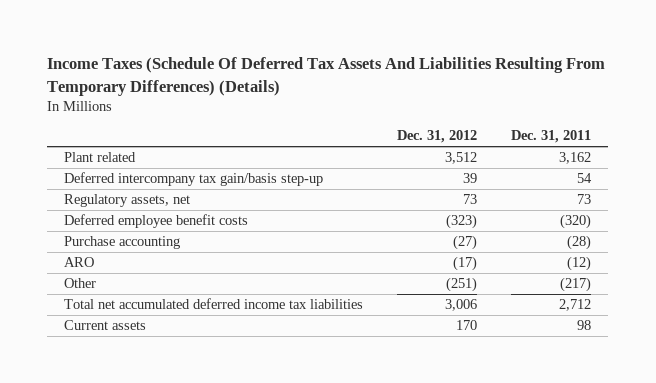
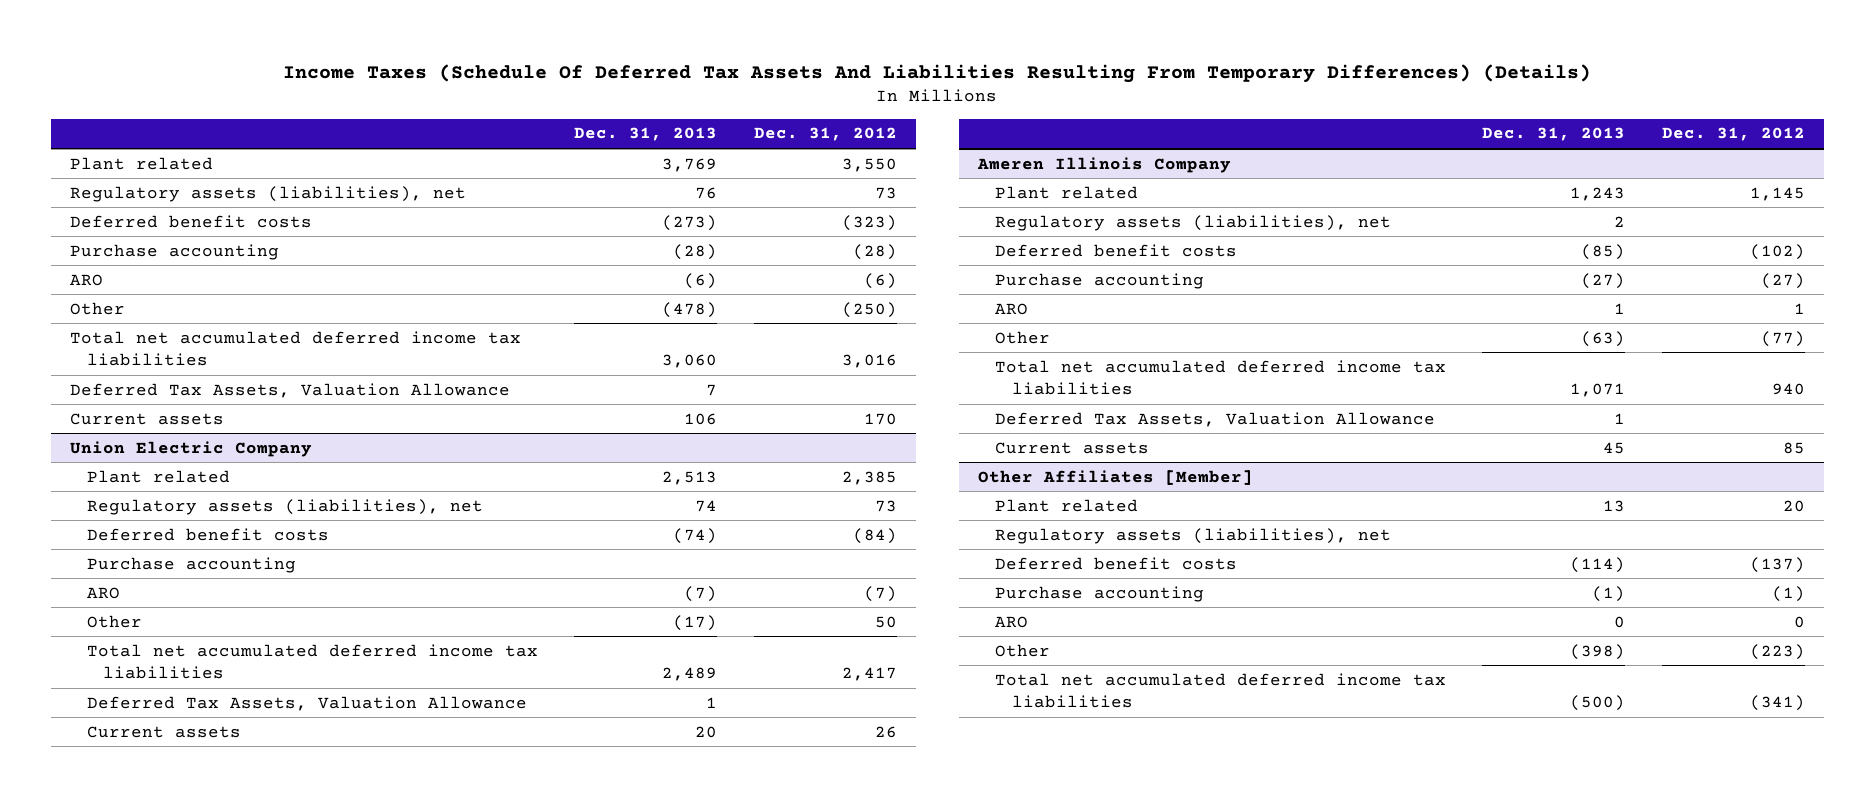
[511,130,592,144] Dec. 31, 2011 -> none
none -> [574,127,718,142] Dec. 31, 2013
[64,172,324,187] Deferred intercompany tax gain/basis step-up -> none
[445,152,478,165] 3,512 -> [842,157,898,172] 3,550
[64,194,191,208] Regulatory assets, net -> [69,185,466,202] Regulatory assets (liabilities), net
[64,214,249,229] Deferred employee benefit costs -> [69,214,312,228] Deferred benefit costs
[453,235,478,251] (27) -> [853,243,898,260] (28)
[453,256,478,272] (17) -> [864,272,898,289] (6)
[446,277,478,293] (251) -> [842,301,898,318] (250)
[445,299,478,312] 3,006 -> [842,354,898,369] 3,016
none -> [69,382,510,398] Deferred Tax Assets, Valuation Allowance
none -> [69,440,312,457] Union Electric Company
none -> [86,469,230,483] Plant related
none -> [86,498,483,515] Regulatory assets (liabilities), net
none -> [86,527,329,541] Deferred benefit costs
none -> [86,556,296,573] Purchase accounting
none -> [86,586,120,599] ARO
none -> [86,614,142,628] Other
none -> [86,643,538,680] Total net accumulated deferred income tax liabilities
none -> [86,695,527,711] Deferred Tax Assets, Valuation Allowance
none -> [86,725,241,738] Current assets
none -> [976,156,1231,173] Ameren Illinois Company
none -> [994,185,1138,199] Plant related
none -> [994,214,1391,231] Regulatory assets (liabilities), net
none -> [994,243,1237,257] Deferred benefit costs
none -> [994,272,1204,289] Purchase accounting
none -> [994,302,1028,315] ARO
none -> [994,330,1050,344] Other
none -> [994,359,1446,396] Total net accumulated deferred income tax liabilities
none -> [994,411,1435,427] Deferred Tax Assets, Valuation Allowance
none -> [994,441,1149,454] Current assets
none -> [977,469,1253,485] Other Affiliates [Member]
none -> [994,498,1138,512] Plant related
none -> [994,527,1391,544] Regulatory assets (liabilities), net
none -> [994,556,1237,570] Deferred benefit costs
none -> [994,585,1204,602] Purchase accounting
none -> [994,615,1028,628] ARO
none -> [994,643,1050,657] Other
none -> [994,672,1446,709] Total net accumulated deferred income tax liabilities

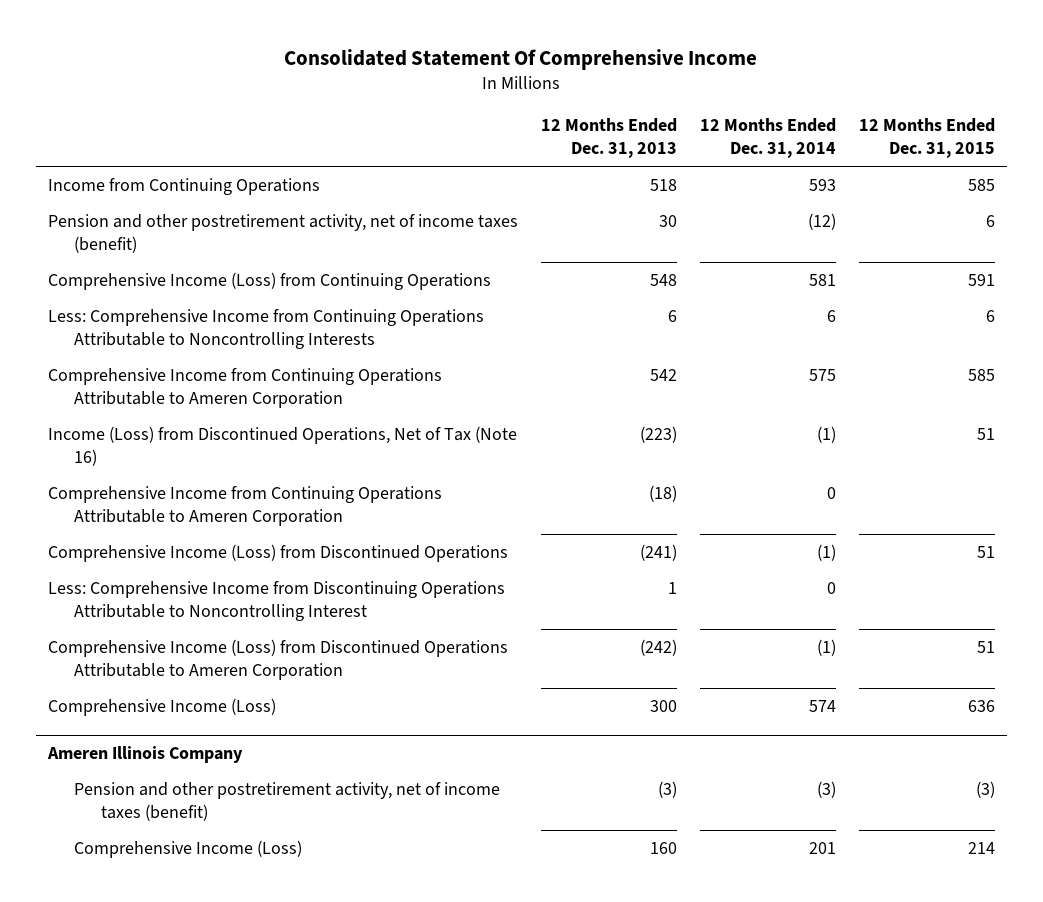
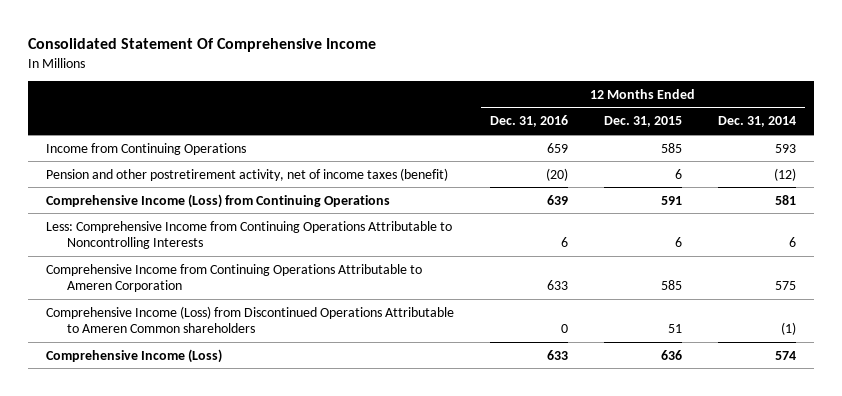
[540,118,677,159] 12 Months Ended Dec. 31, 2013 -> none
none -> [490,115,569,128] Dec. 31, 2016
[47,425,517,467] Income (Loss) from Discontinued Operations, Net of Tax (Note 16) -> none
[47,485,442,527] Comprehensive Income from Continuing Operations Attributable to Ameren Corporation -> none
[47,543,508,562] Comprehensive Income (Loss) from Discontinued Operations -> none
[47,580,505,622] Less: Comprehensive Income from Discontinuing Operations Attributable to Noncontrolling Interest -> none
[47,638,508,681] Comprehensive Income (Loss) from Discontinued Operations Attributable to Ameren Corporation -> [46,305,455,333] Comprehensive Income (Loss) from Discontinued Operations Attributable to Ameren Common shareholders
[46,746,243,764] Ameren Illinois Company -> none
[74,781,501,822] Pension and other postretirement activity, net of income taxes (benefit) -> none
[74,839,303,858] Comprehensive Income (Loss) -> none

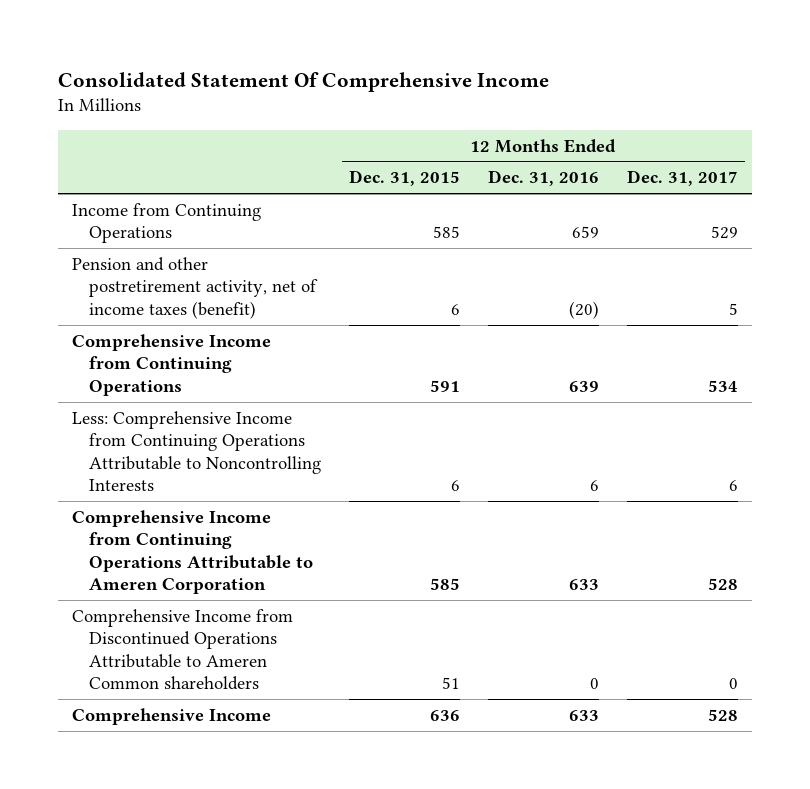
[717,116,796,128] Dec. 31, 2014 -> none
none -> [626,170,738,187] Dec. 31, 2017
[46,193,391,208] Comprehensive Income (Loss) from Continuing Operations -> [71,333,271,396] Comprehensive Income from Continuing Operations
[46,305,455,333] Comprehensive Income (Loss) from Discontinued Operations Attributable to Ameren Common shareholders -> [71,608,293,690] Comprehensive Income from Discontinued Operations Attributable to Ameren Common shareholders
[46,348,223,363] Comprehensive Income (Loss) -> [71,707,271,725] Comprehensive Income

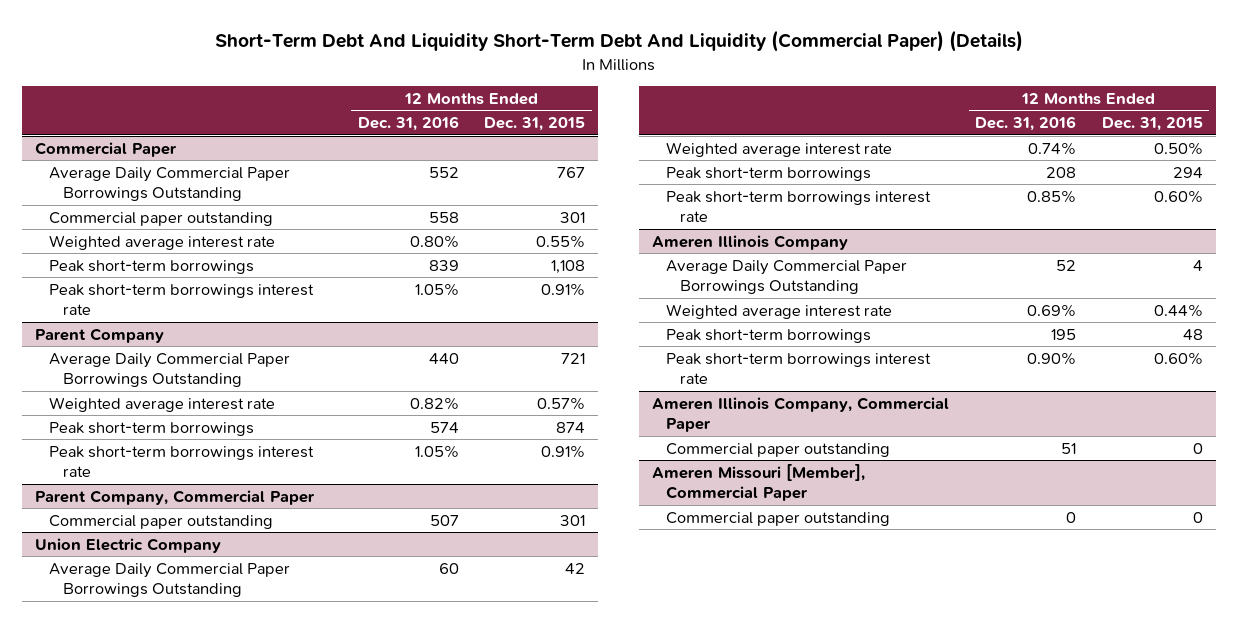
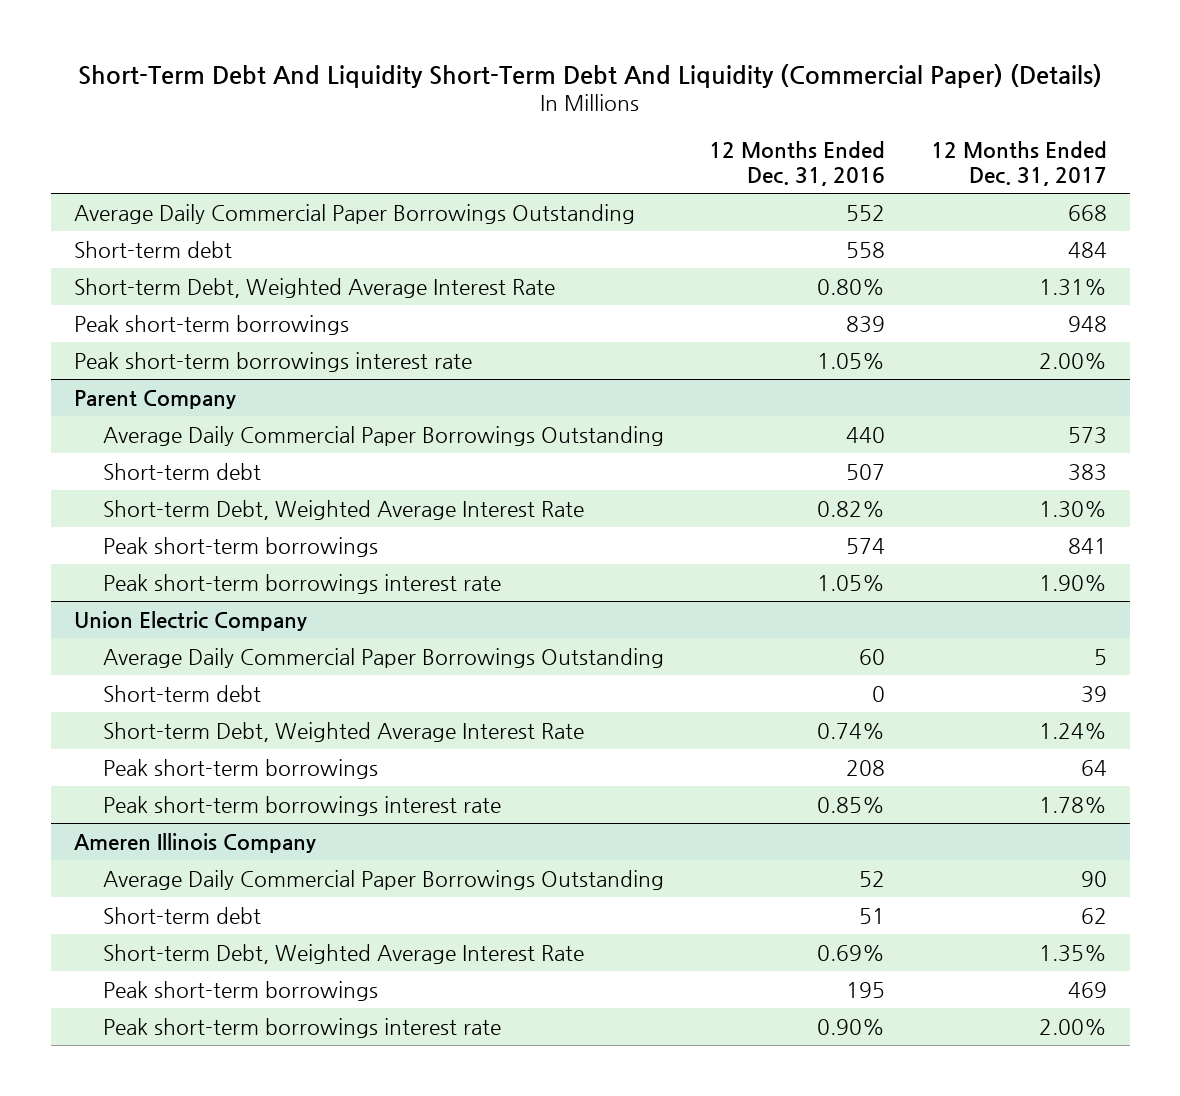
[484,117,586,132] Dec. 31, 2015 -> none
none -> [930,140,1107,186] 12 Months Ended Dec. 31, 2017
[34,141,177,157] Commercial Paper -> none
[48,211,273,226] Commercial paper outstanding -> [73,240,232,258] Short-term debt
[48,234,275,250] Weighted average interest rate -> [73,277,555,298] Short-term Debt, Weighted Average Interest Rate
none -> [102,462,261,480] Short-term debt
[48,396,275,412] Weighted average interest rate -> [102,499,584,520] Short-term Debt, Weighted Average Interest Rate
[34,489,315,505] Parent Company, Commercial Paper -> none
[48,514,273,529] Commercial paper outstanding -> none
none -> [102,684,261,702] Short-term debt
[666,141,893,157] Weighted average interest rate -> [102,721,584,742] Short-term Debt, Weighted Average Interest Rate
none -> [102,906,261,924] Short-term debt
[666,303,893,319] Weighted average interest rate -> [102,943,584,964] Short-term Debt, Weighted Average Interest Rate
[652,396,950,433] Ameren Illinois Company, Commercial Paper -> none
[666,442,891,457] Commercial paper outstanding -> none
[652,463,866,502] Ameren Missouri [Member], Commercial Paper -> none
[666,511,891,526] Commercial paper outstanding -> none

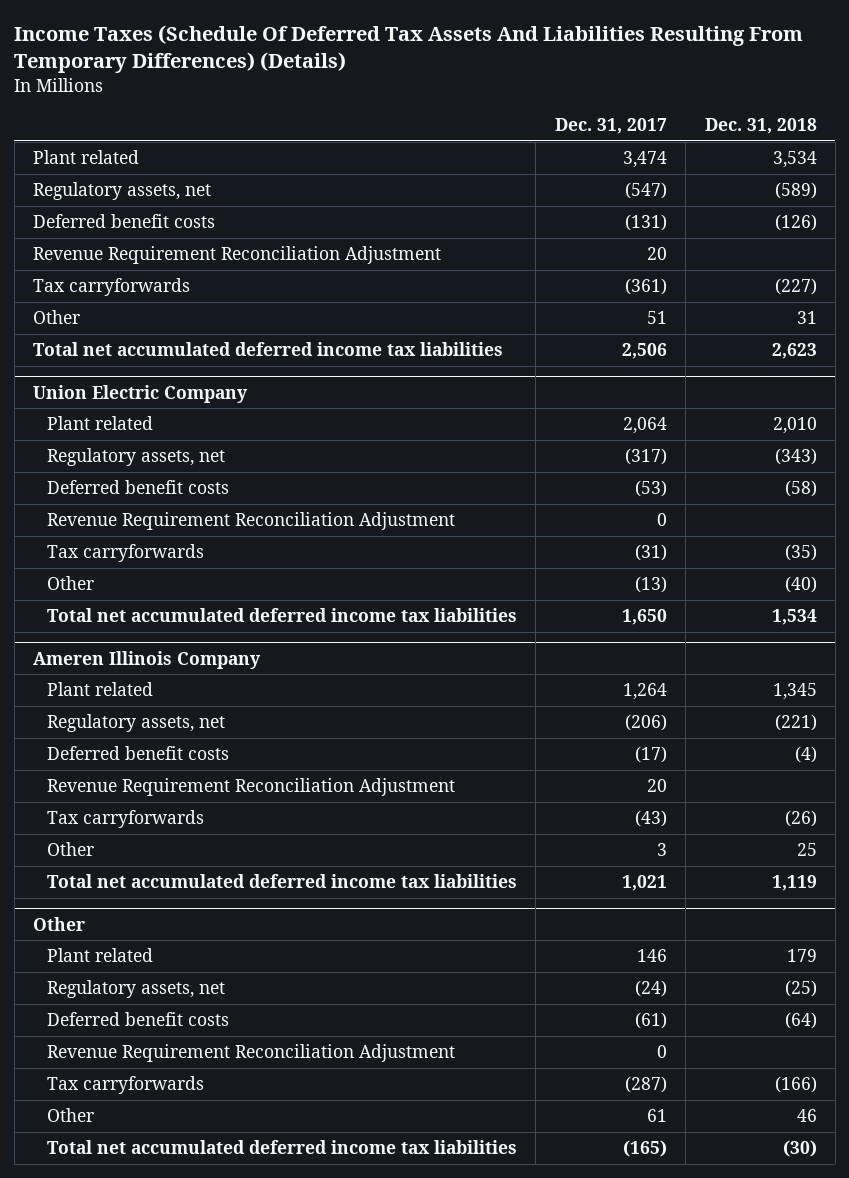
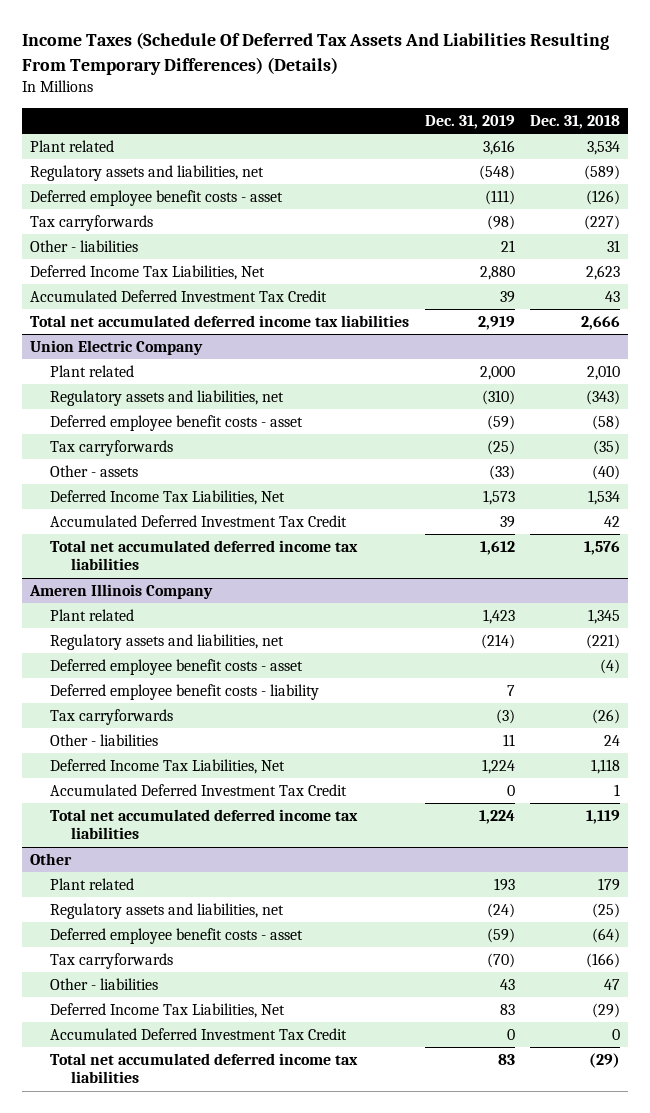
[554,118,667,135] Dec. 31, 2017 -> none
none -> [424,115,515,130] Dec. 31, 2019
[32,246,441,265] Revenue Requirement Reconciliation Adjustment -> none
[32,182,211,201] Regulatory assets, net -> [29,165,264,182] Regulatory assets and liabilities, net
[32,214,215,229] Deferred benefit costs -> [29,190,283,207] Deferred employee benefit costs - asset
[32,310,80,325] Other -> [29,240,138,253] Other - liabilities
none -> [29,265,265,281] Deferred Income Tax Liabilities, Net
none -> [29,290,327,303] Accumulated Deferred Investment Tax Credit
[771,343,817,360] 2,623 -> [581,316,621,331] 2,666
[47,512,456,531] Revenue Requirement Reconciliation Adjustment -> none
[47,448,226,467] Regulatory assets, net -> [50,390,285,407] Regulatory assets and liabilities, net
[47,480,230,495] Deferred benefit costs -> [50,415,304,432] Deferred employee benefit costs - asset
[47,576,95,591] Other -> [50,465,139,478] Other - assets
none -> [50,490,286,506] Deferred Income Tax Liabilities, Net
none -> [50,515,348,528] Accumulated Deferred Investment Tax Credit
[771,609,817,626] 1,534 -> [584,541,621,556] 1,576
[47,778,456,797] Revenue Requirement Reconciliation Adjustment -> none
[47,714,226,733] Regulatory assets, net -> [50,634,285,651] Regulatory assets and liabilities, net
[47,746,230,761] Deferred benefit costs -> [50,659,304,676] Deferred employee benefit costs - asset
none -> [50,684,320,701] Deferred employee benefit costs - liability
[47,842,95,857] Other -> [50,734,159,747] Other - liabilities
[796,843,817,857] 25 -> [604,735,621,747] 24
none -> [50,759,286,775] Deferred Income Tax Liabilities, Net
none -> [50,784,348,797] Accumulated Deferred Investment Tax Credit
[47,1044,456,1063] Revenue Requirement Reconciliation Adjustment -> none
[47,980,226,999] Regulatory assets, net -> [50,903,285,920] Regulatory assets and liabilities, net
[47,1012,230,1027] Deferred benefit costs -> [50,928,304,945] Deferred employee benefit costs - asset
[47,1108,95,1123] Other -> [50,978,159,991] Other - liabilities
[796,1109,817,1123] 46 -> [604,979,621,991] 47
none -> [50,1003,286,1019] Deferred Income Tax Liabilities, Net
none -> [50,1028,348,1041] Accumulated Deferred Investment Tax Credit
[782,1140,817,1158] (30) -> [589,1053,621,1069] (29)

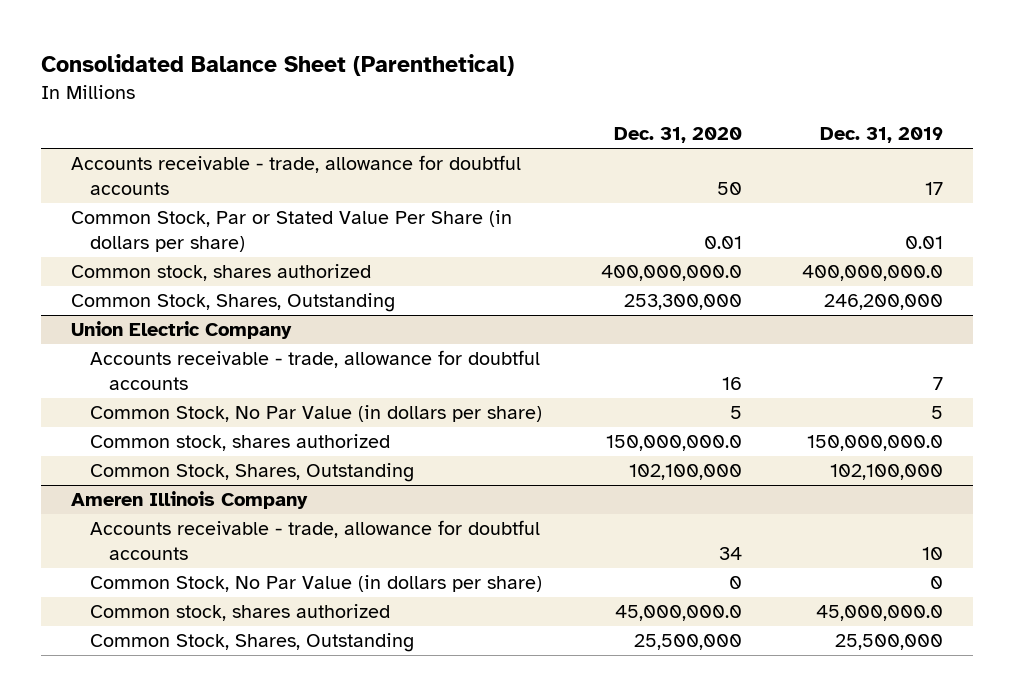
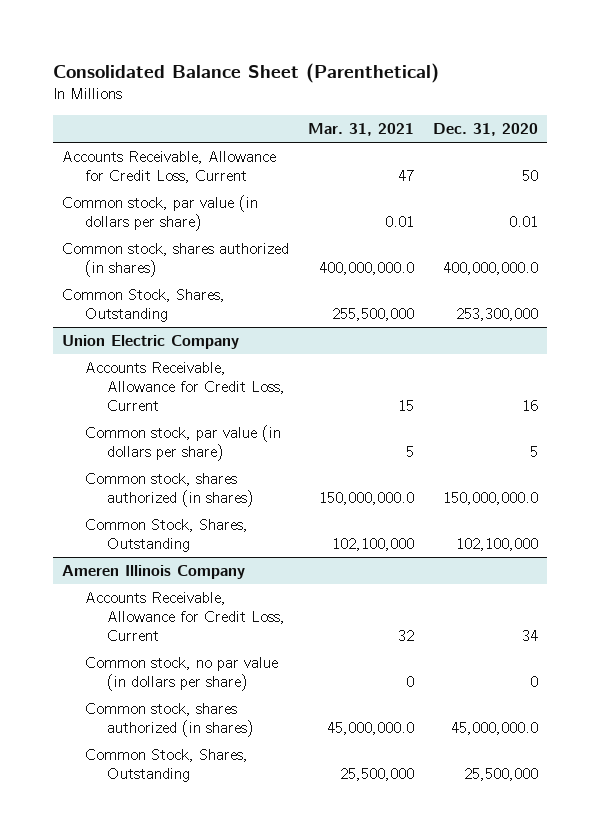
[819,127,943,144] Dec. 31, 2019 -> none
none -> [308,123,415,137] Mar. 31, 2021
[71,155,522,196] Accounts receivable - trade, allowance for doubtful accounts -> [62,151,277,184] Accounts Receivable, Allowance for Credit Loss, Current
[71,210,513,253] Common Stock, Par or Stated Value Per Share (in dollars per share) -> [62,195,259,232] Common stock, par value (in dollars per share)
[71,264,372,282] Common stock, shares authorized -> [62,243,290,278] Common stock, shares authorized (in shares)
[89,350,540,391] Accounts receivable - trade, allowance for doubtful accounts -> [84,362,286,412] Accounts Receivable, Allowance for Credit Loss, Current
[89,405,542,423] Common Stock, No Par Value (in dollars per share) -> [84,425,281,462] Common stock, par value (in dollars per share)
[89,434,390,452] Common stock, shares authorized -> [84,473,255,508] Common stock, shares authorized (in shares)
[89,520,540,561] Accounts receivable - trade, allowance for doubtful accounts -> [84,592,286,642] Accounts Receivable, Allowance for Credit Loss, Current
[89,575,542,593] Common Stock, No Par Value (in dollars per share) -> [84,657,278,692] Common stock, no par value (in dollars per share)
[89,604,390,622] Common stock, shares authorized -> [84,703,255,738] Common stock, shares authorized (in shares)

